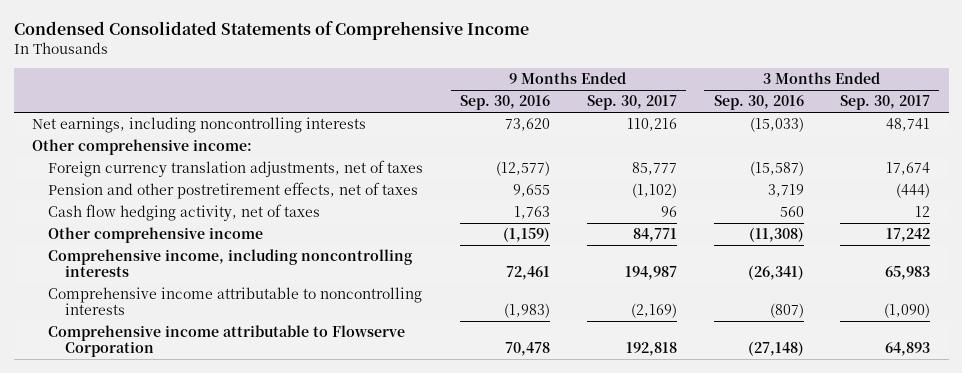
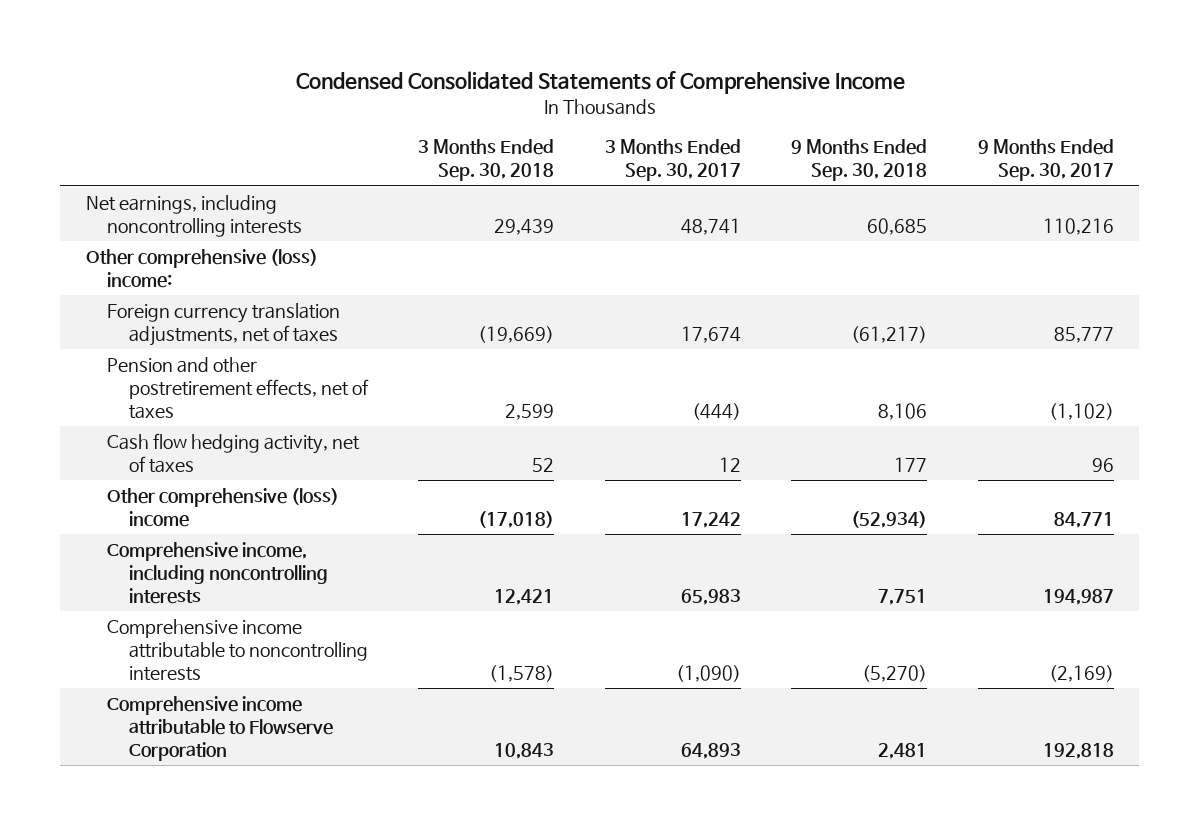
[460,95,551,111] Sep. 30, 2016 -> none
[713,95,804,111] Sep. 30, 2016 -> none
none -> [418,139,555,182] 3 Months Ended Sep. 30, 2018
none -> [791,139,928,182] 9 Months Ended Sep. 30, 2018
[32,139,253,156] Other comprehensive income: -> [85,249,318,289] Other comprehensive (loss) income:
[48,227,264,244] Other comprehensive income -> [107,488,340,528] Other comprehensive (loss) income

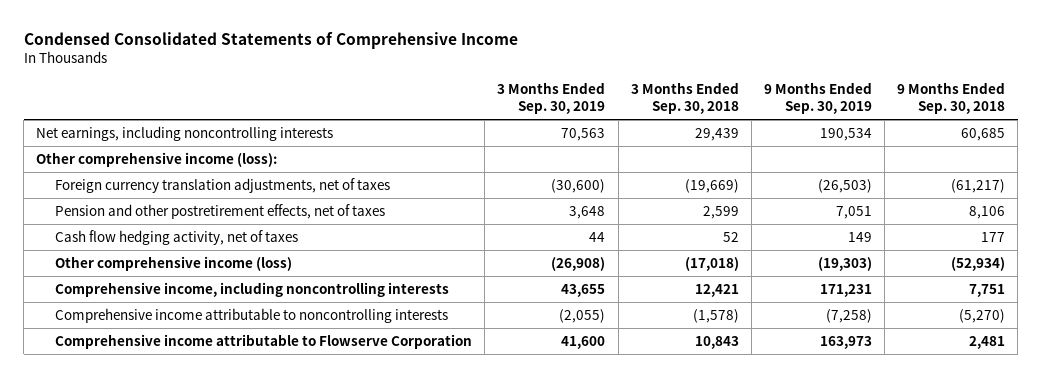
[604,139,741,182] 3 Months Ended Sep. 30, 2017 -> none
[977,139,1114,182] 9 Months Ended Sep. 30, 2017 -> none
none -> [497,82,606,115] 3 Months Ended Sep. 30, 2019
none -> [763,82,872,115] 9 Months Ended Sep. 30, 2019
[85,249,318,289] Other comprehensive (loss) income: -> [36,151,278,167] Other comprehensive income (loss):
[107,488,340,528] Other comprehensive (loss) income -> [55,255,293,271] Other comprehensive income (loss)

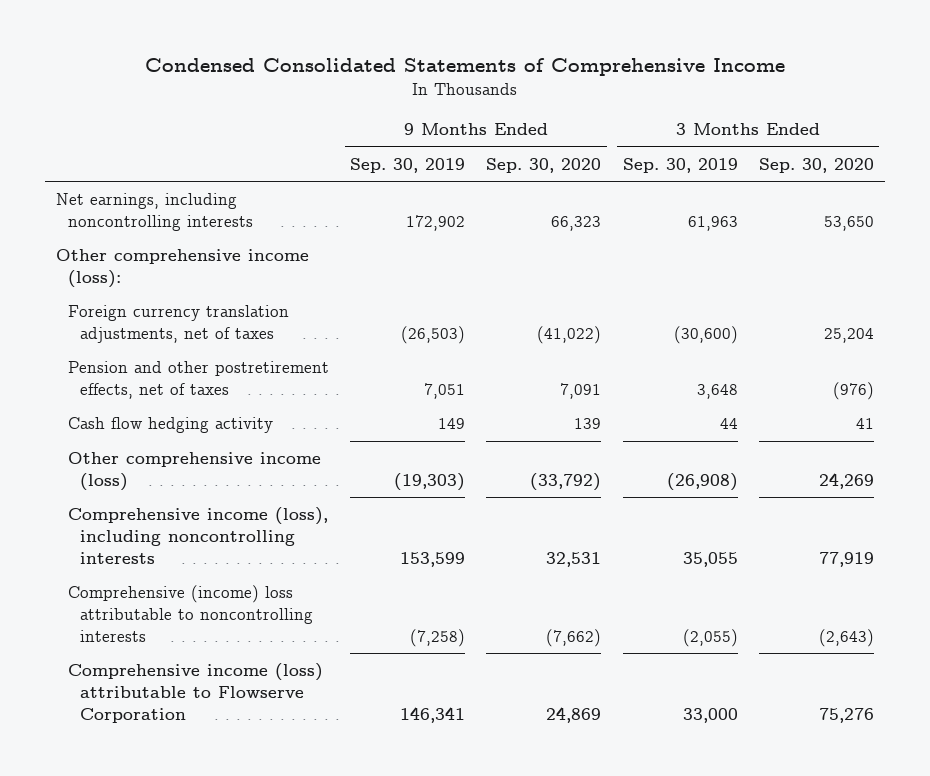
[630,82,739,115] 3 Months Ended Sep. 30, 2018 -> none
[897,82,1006,115] 9 Months Ended Sep. 30, 2018 -> none
none -> [486,157,602,173] Sep. 30, 2020
none -> [758,157,874,173] Sep. 30, 2020
[561,127,606,141] 70,563 -> [687,215,738,231] 61,963
[819,127,872,141] 190,534 -> [406,214,466,231] 172,902
[55,229,299,245] Cash flow hedging activity, net of taxes -> [67,417,273,434] Cash flow hedging activity
[55,281,450,297] Comprehensive income, including noncontrolling interests -> [67,507,328,564] Comprehensive income (loss), including noncontrolling interests
[561,283,606,297] 43,655 -> [682,551,738,567] 35,055
[819,283,872,297] 171,231 -> [400,551,466,567] 153,599
[55,307,449,323] Comprehensive income attributable to noncontrolling interests -> [67,585,314,642] Comprehensive (income) loss attributable to noncontrolling interests
[55,333,473,349] Comprehensive income attributable to Flowserve Corporation -> [67,663,323,723] Comprehensive income (loss) attributable to Flowserve Corporation
[561,335,606,349] 41,600 -> [682,707,738,723] 33,000
[819,335,872,349] 163,973 -> [400,706,466,723] 146,341

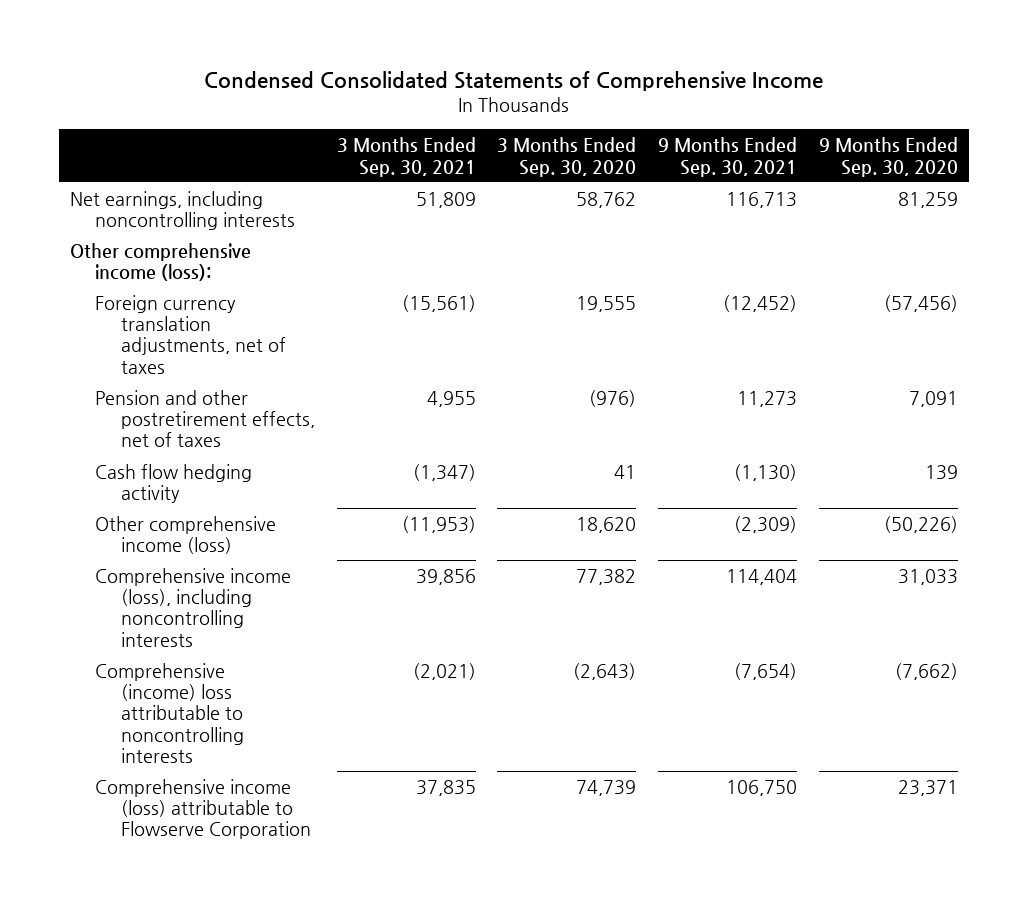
[350,157,466,173] Sep. 30, 2019 -> none
[622,157,738,173] Sep. 30, 2019 -> none
none -> [336,137,476,177] 3 Months Ended Sep. 30, 2021
none -> [658,137,798,177] 9 Months Ended Sep. 30, 2021
[551,215,602,231] 66,323 -> [898,191,959,208] 81,259
[823,215,874,231] 53,650 -> [576,191,637,208] 58,762
[537,325,602,344] (41,022) -> [884,294,959,312] (57,456)
[823,327,874,343] 25,204 -> [576,295,637,312] 19,555
[530,472,602,491] (33,792) -> [884,515,959,533] (50,226)
[818,472,874,489] 24,269 -> [576,516,637,533] 18,620
[546,551,602,567] 32,531 -> [898,568,959,585] 31,033
[818,551,874,567] 77,919 -> [576,568,637,585] 77,382
[546,706,602,723] 24,869 -> [898,779,959,796] 23,371
[818,707,874,723] 75,276 -> [576,779,637,796] 74,739

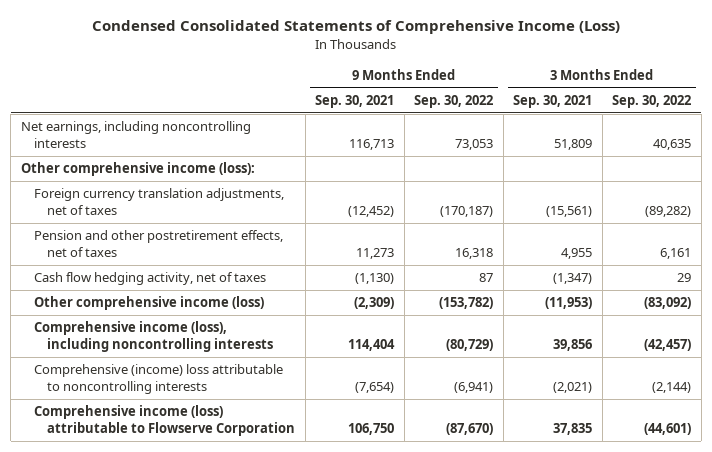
[204,70,824,91] Condensed Consolidated Statements of Comprehensive Income -> [91,20,620,35] Condensed Consolidated Statements of Comprehensive Income (Loss)
[497,137,637,177] 3 Months Ended Sep. 30, 2020 -> none
[819,137,959,177] 9 Months Ended Sep. 30, 2020 -> none
none -> [414,94,494,108] Sep. 30, 2022
none -> [612,94,692,108] Sep. 30, 2022
[95,463,253,504] Cash flow hedging activity -> [34,272,267,286] Cash flow hedging activity, net of taxes

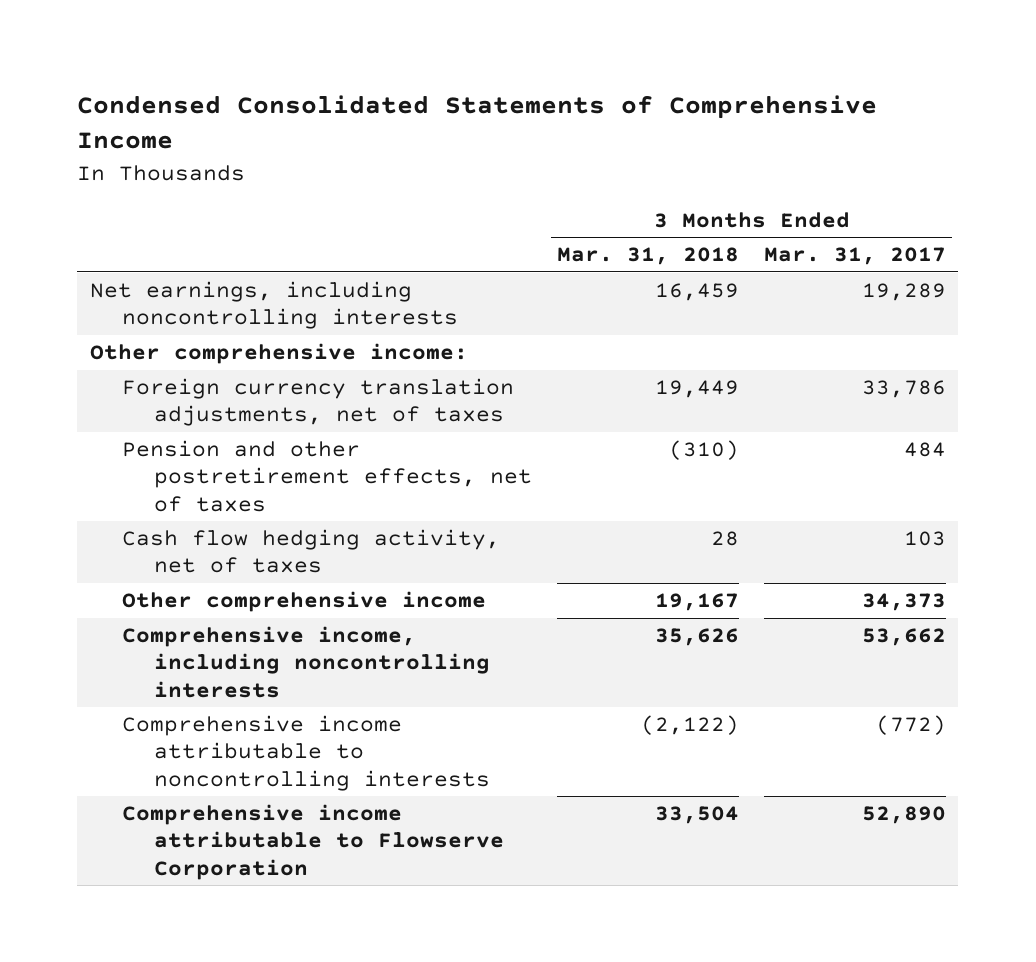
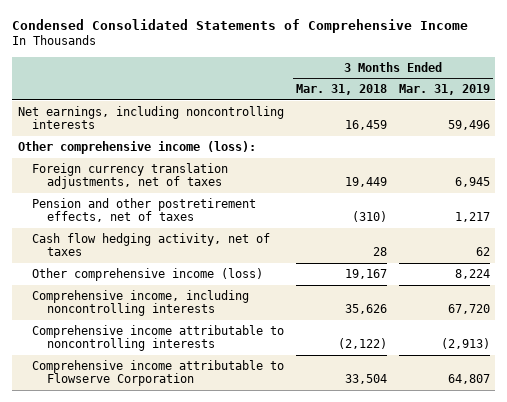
[763,247,946,266] Mar. 31, 2017 -> none
none -> [398,84,490,96] Mar. 31, 2019
[89,343,468,365] Other comprehensive income: -> [17,140,256,154] Other comprehensive income (loss):
[121,591,486,613] Other comprehensive income -> [32,267,264,281] Other comprehensive income (loss)

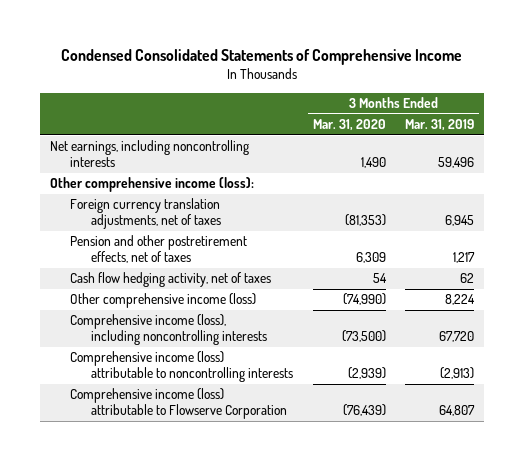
[295,84,387,96] Mar. 31, 2018 -> none
none -> [312,119,386,132] Mar. 31, 2020
[32,289,250,317] Comprehensive income, including noncontrolling interests -> [70,314,267,346] Comprehensive income (loss), including noncontrolling interests
[32,324,285,352] Comprehensive income attributable to noncontrolling interests -> [70,351,293,383] Comprehensive income (loss) attributable to noncontrolling interests
[32,359,285,387] Comprehensive income attributable to Flowserve Corporation -> [70,388,287,420] Comprehensive income (loss) attributable to Flowserve Corporation

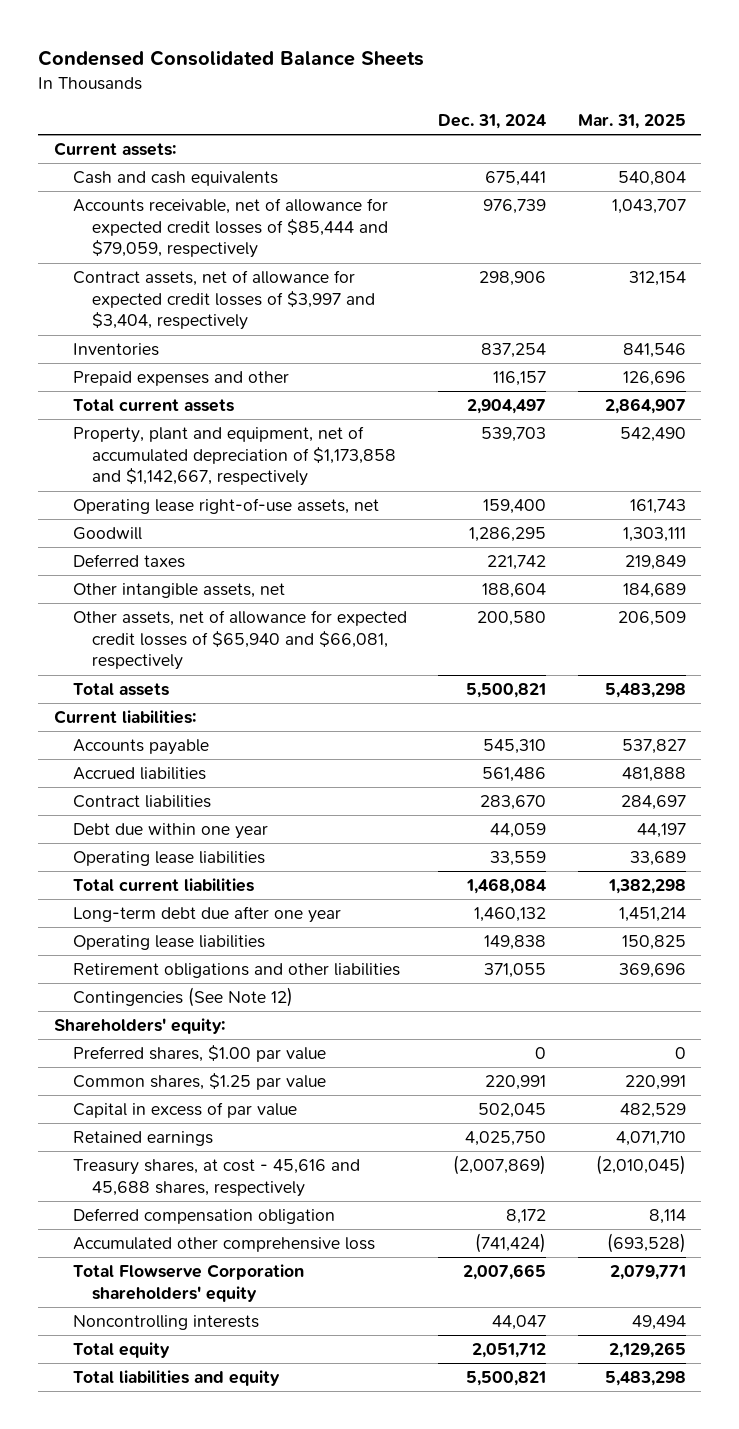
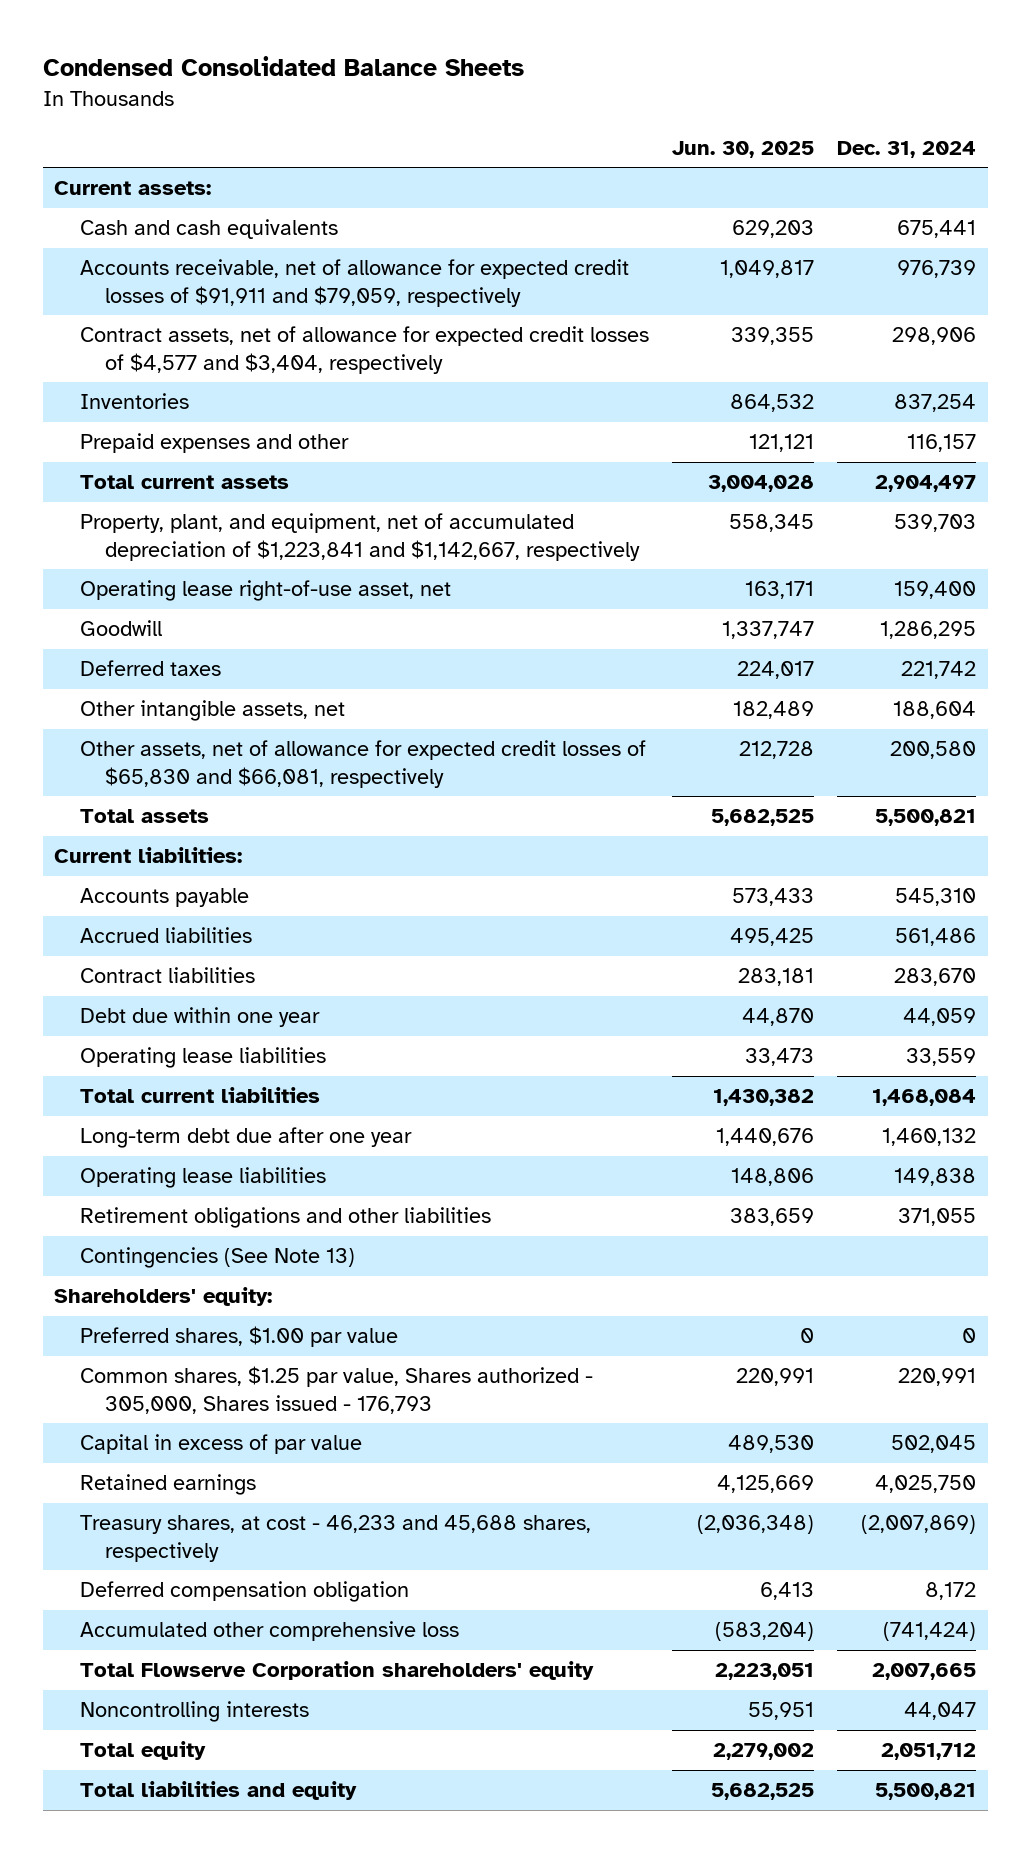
[577,114,686,130] Mar. 31, 2025 -> none
none -> [671,140,814,158] Jun. 30, 2025
[72,197,389,259] Accounts receivable, net of allowance for expected credit losses of $85,444 and $79,059, respectively -> [79,259,629,307] Accounts receivable, net of allowance for expected credit losses of $91,911 and $79,059, respectively
[72,269,376,331] Contract assets, net of allowance for expected credit losses of $3,997 and $3,404, respectively -> [79,326,649,374] Contract assets, net of allowance for expected credit losses of $4,577 and $3,404, respectively
[72,425,397,487] Property, plant and equipment, net of accumulated depreciation of $1,173,858 and $1,142,667, respectively -> [79,513,641,561] Property, plant, and equipment, net of accumulated depreciation of $1,223,841 and $1,142,667, respectively
[72,497,379,514] Operating lease right-of-use assets, net -> [79,580,451,602] Operating lease right-of-use asset, net
[72,609,407,671] Other assets, net of allowance for expected credit losses of $65,940 and $66,081, respectively -> [79,740,646,788] Other assets, net of allowance for expected credit losses of $65,830 and $66,081, respectively
[72,986,293,1007] Contingencies (See Note 12) -> [79,1247,355,1269] Contingencies (See Note 13)
[72,1072,326,1090] Common shares, $1.25 par value -> [79,1366,593,1414] Common shares, $1.25 par value, Shares authorized - 305,000, Shares issued - 176,793
[72,1158,360,1197] Treasury shares, at cost - 45,616 and 45,688 shares, respectively -> [79,1515,591,1562] Treasury shares, at cost - 46,233 and 45,688 shares, respectively

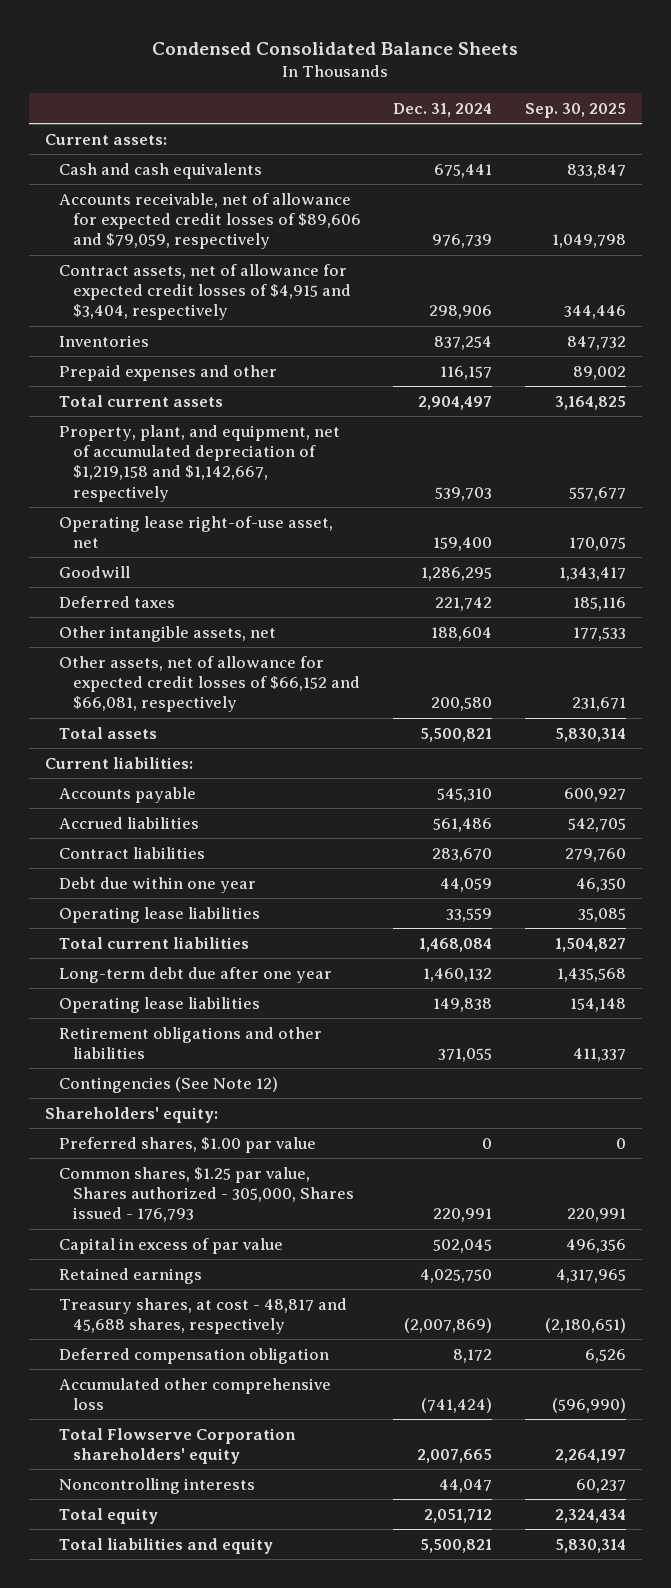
[671,140,814,158] Jun. 30, 2025 -> none
none -> [524,103,626,119] Sep. 30, 2025
[79,259,629,307] Accounts receivable, net of allowance for expected credit losses of $91,911 and $79,059, respectively -> [59,192,362,250] Accounts receivable, net of allowance for expected credit losses of $89,606 and $79,059, respectively
[79,326,649,374] Contract assets, net of allowance for expected credit losses of $4,577 and $3,404, respectively -> [59,263,352,321] Contract assets, net of allowance for expected credit losses of $4,915 and $3,404, respectively
[79,513,641,561] Property, plant, and equipment, net of accumulated depreciation of $1,223,841 and $1,142,667, respectively -> [59,424,341,502] Property, plant, and equipment, net of accumulated depreciation of $1,219,158 and $1,142,667, respectively
[79,740,646,788] Other assets, net of allowance for expected credit losses of $65,830 and $66,081, respectively -> [59,655,361,713] Other assets, net of allowance for expected credit losses of $66,152 and $66,081, respectively
[79,1247,355,1269] Contingencies (See Note 13) -> [59,1076,279,1093] Contingencies (See Note 12)
[79,1515,591,1562] Treasury shares, at cost - 46,233 and 45,688 shares, respectively -> [59,1297,348,1334] Treasury shares, at cost - 48,817 and 45,688 shares, respectively

